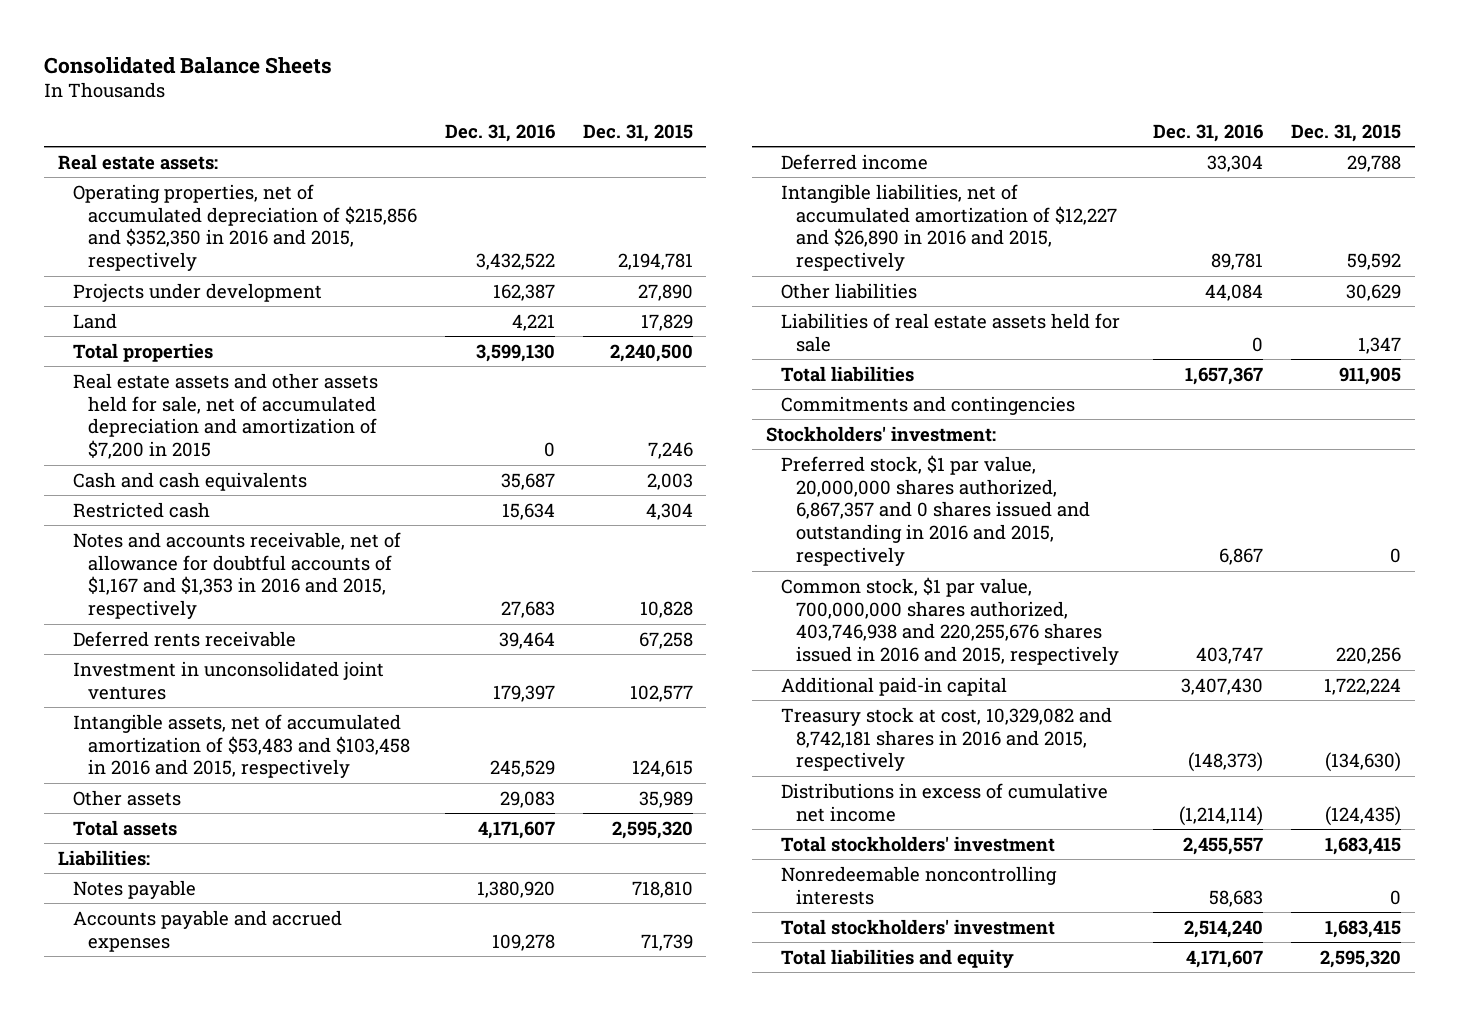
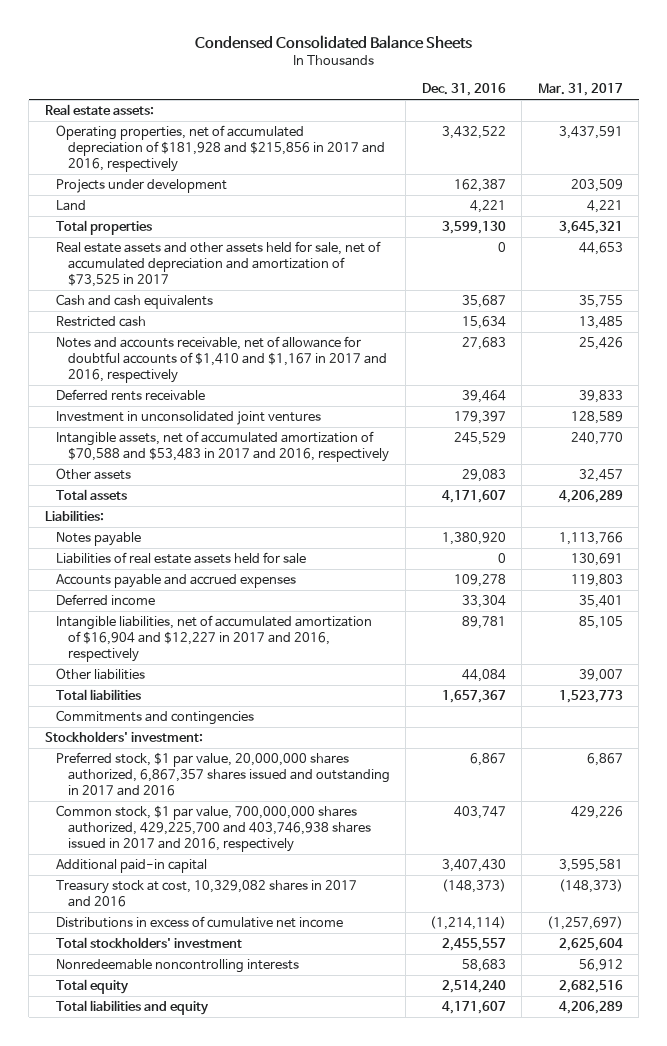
[44,56,333,74] Consolidated Balance Sheets -> [194,35,472,50] Condensed Consolidated Balance Sheets
[582,123,693,142] Dec. 31, 2015 -> none
none -> [537,83,623,97] Mar. 31, 2017
[72,183,417,272] Operating properties, net of accumulated depreciation of $215,856 and $352,350 in 2016 and 2015, respectively -> [56,125,385,173] Operating properties, net of accumulated depreciation of $181,928 and $215,856 in 2017 and 2016, respectively
[72,372,378,460] Real estate assets and other assets held for sale, net of accumulated depreciation and amortization of $7,200 in 2015 -> [56,241,382,288] Real estate assets and other assets held for sale, net of accumulated depreciation and amortization of $73,525 in 2017
[72,531,401,620] Notes and accounts receivable, net of allowance for doubtful accounts of $1,167 and $1,353 in 2016 and 2015, respectively -> [56,336,387,384] Notes and accounts receivable, net of allowance for doubtful accounts of $1,410 and $1,167 in 2017 and 2016, respectively
[72,713,410,779] Intangible assets, net of accumulated amortization of $53,483 and $103,458 in 2016 and 2015, respectively -> [56,431,389,463] Intangible assets, net of accumulated amortization of $70,588 and $53,483 in 2017 and 2016, respectively
[781,312,1121,352] Liabilities of real estate assets held for sale -> [56,552,307,565] Liabilities of real estate assets held for sale
[781,183,1117,272] Intangible liabilities, net of accumulated amortization of $12,227 and $26,890 in 2016 and 2015, respectively -> [56,615,373,663] Intangible liabilities, net of accumulated amortization of $16,904 and $12,227 in 2017 and 2016, respectively
[781,454,1090,567] Preferred stock, $1 par value, 20,000,000 shares authorized, 6,867,357 and 0 shares issued and outstanding in 2016 and 2015, respectively -> [56,752,390,797] Preferred stock, $1 par value, 20,000,000 shares authorized, 6,867,357 shares issued and outstanding in 2017 and 2016
[781,576,1119,666] Common stock, $1 par value, 700,000,000 shares authorized, 403,746,938 and 220,255,676 shares issued in 2016 and 2015, respectively -> [56,805,371,853] Common stock, $1 par value, 700,000,000 shares authorized, 429,225,700 and 403,746,938 shares issued in 2017 and 2016, respectively
[781,706,1113,772] Treasury stock at cost, 10,329,082 and 8,742,181 shares in 2016 and 2015, respectively -> [56,880,358,908] Treasury stock at cost, 10,329,082 shares in 2017 and 2016
[781,918,1056,935] Total stockholders' investment -> [56,979,130,995] Total equity

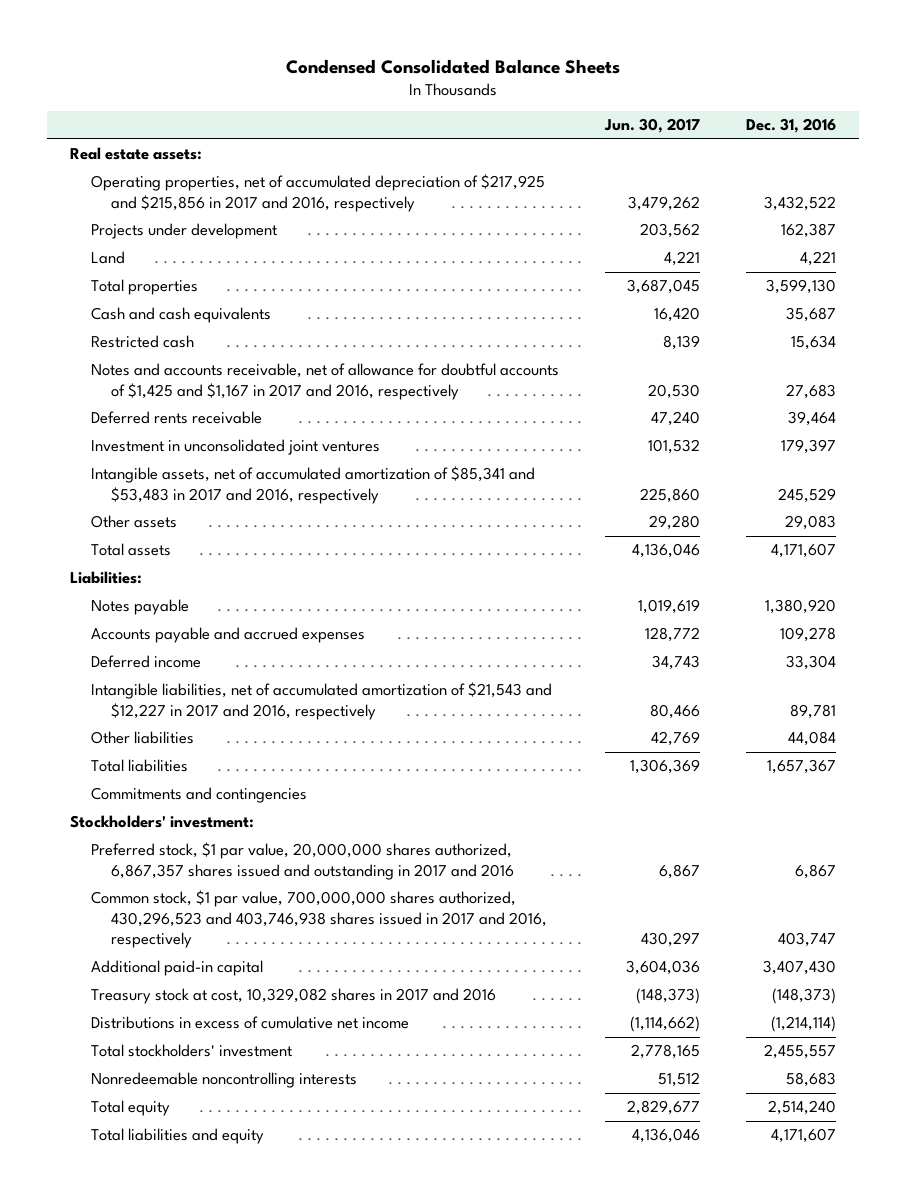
[537,83,623,97] Mar. 31, 2017 -> none
none -> [603,118,700,134] Jun. 30, 2017
[56,125,385,173] Operating properties, net of accumulated depreciation of $181,928 and $215,856 in 2017 and 2016, respectively -> [90,174,545,212] Operating properties, net of accumulated depreciation of $217,925 and $215,856 in 2017 and 2016, respectively
[56,241,382,288] Real estate assets and other assets held for sale, net of accumulated depreciation and amortization of $73,525 in 2017 -> none
[56,336,387,384] Notes and accounts receivable, net of allowance for doubtful accounts of $1,410 and $1,167 in 2017 and 2016, respectively -> [90,363,559,400] Notes and accounts receivable, net of allowance for doubtful accounts of $1,425 and $1,167 in 2017 and 2016, respectively
[56,431,389,463] Intangible assets, net of accumulated amortization of $70,588 and $53,483 in 2017 and 2016, respectively -> [90,466,535,504] Intangible assets, net of accumulated amortization of $85,341 and $53,483 in 2017 and 2016, respectively
[56,552,307,565] Liabilities of real estate assets held for sale -> none
[56,615,373,663] Intangible liabilities, net of accumulated amortization of $16,904 and $12,227 in 2017 and 2016, respectively -> [90,682,552,720] Intangible liabilities, net of accumulated amortization of $21,543 and $12,227 in 2017 and 2016, respectively
[56,805,371,853] Common stock, $1 par value, 700,000,000 shares authorized, 429,225,700 and 403,746,938 shares issued in 2017 and 2016, respectively -> [90,890,548,948] Common stock, $1 par value, 700,000,000 shares authorized, 430,296,523 and 403,746,938 shares issued in 2017 and 2016, respectively

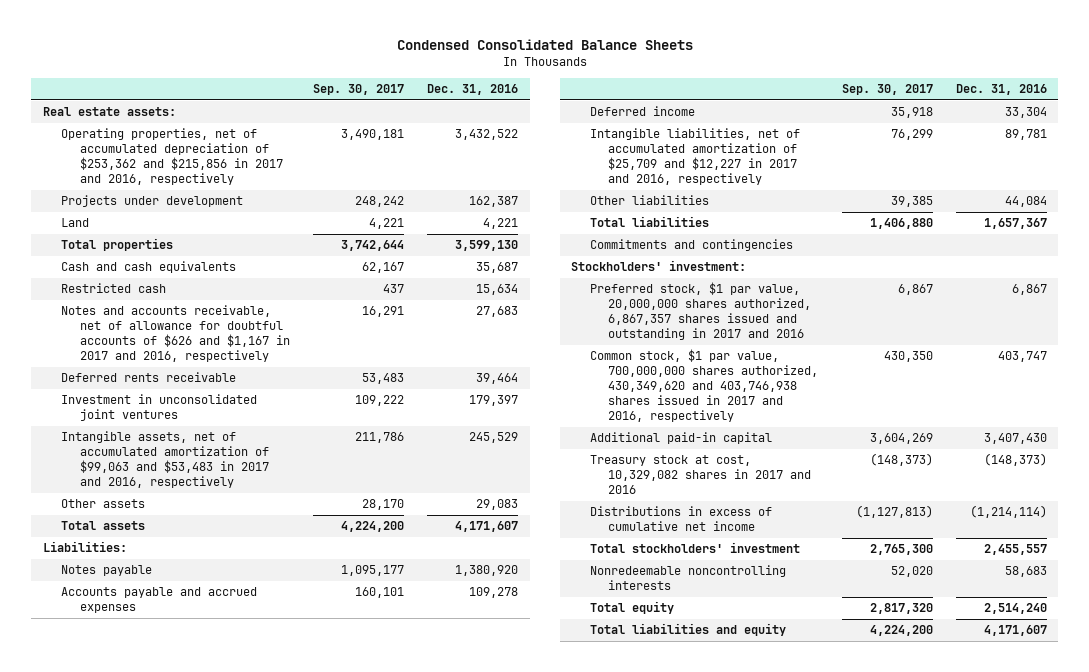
[603,118,700,134] Jun. 30, 2017 -> none
none -> [312,84,404,96] Sep. 30, 2017
[90,174,545,212] Operating properties, net of accumulated depreciation of $217,925 and $215,856 in 2017 and 2016, respectively -> [61,128,283,186] Operating properties, net of accumulated depreciation of $253,362 and $215,856 in 2017 and 2016, respectively
[90,363,559,400] Notes and accounts receivable, net of allowance for doubtful accounts of $1,425 and $1,167 in 2017 and 2016, respectively -> [61,305,290,363] Notes and accounts receivable, net of allowance for doubtful accounts of $626 and $1,167 in 2017 and 2016, respectively
[90,466,535,504] Intangible assets, net of accumulated amortization of $85,341 and $53,483 in 2017 and 2016, respectively -> [61,431,269,489] Intangible assets, net of accumulated amortization of $99,063 and $53,483 in 2017 and 2016, respectively
[90,682,552,720] Intangible liabilities, net of accumulated amortization of $21,543 and $12,227 in 2017 and 2016, respectively -> [589,128,800,186] Intangible liabilities, net of accumulated amortization of $25,709 and $12,227 in 2017 and 2016, respectively
[90,890,548,948] Common stock, $1 par value, 700,000,000 shares authorized, 430,296,523 and 403,746,938 shares issued in 2017 and 2016, respectively -> [589,349,819,423] Common stock, $1 par value, 700,000,000 shares authorized, 430,349,620 and 403,746,938 shares issued in 2017 and 2016, respectively

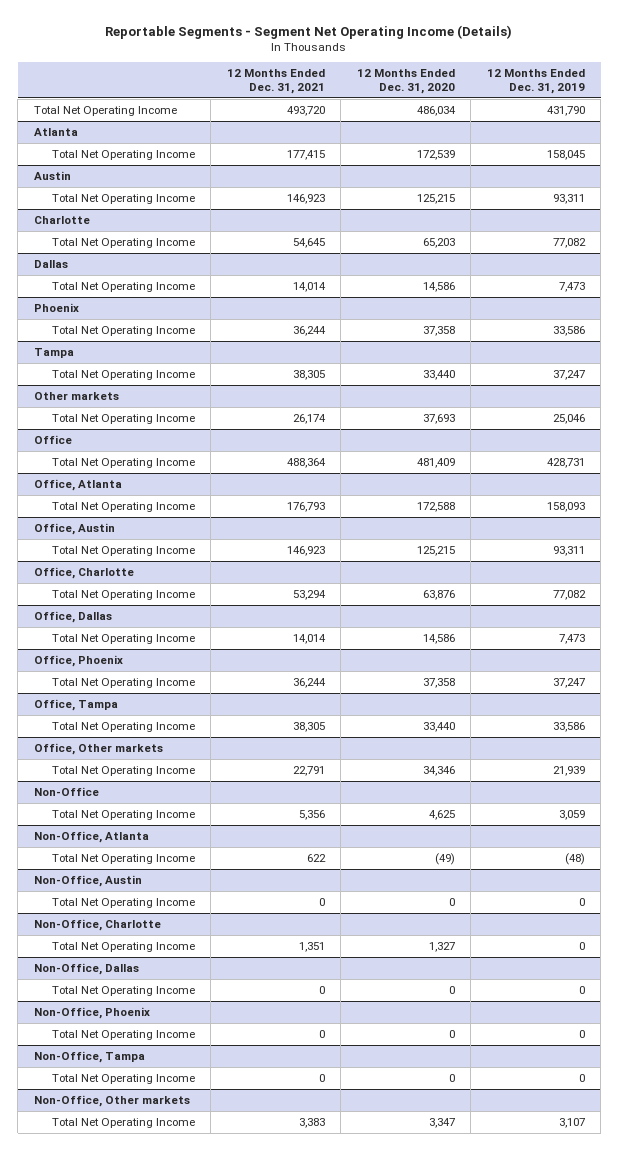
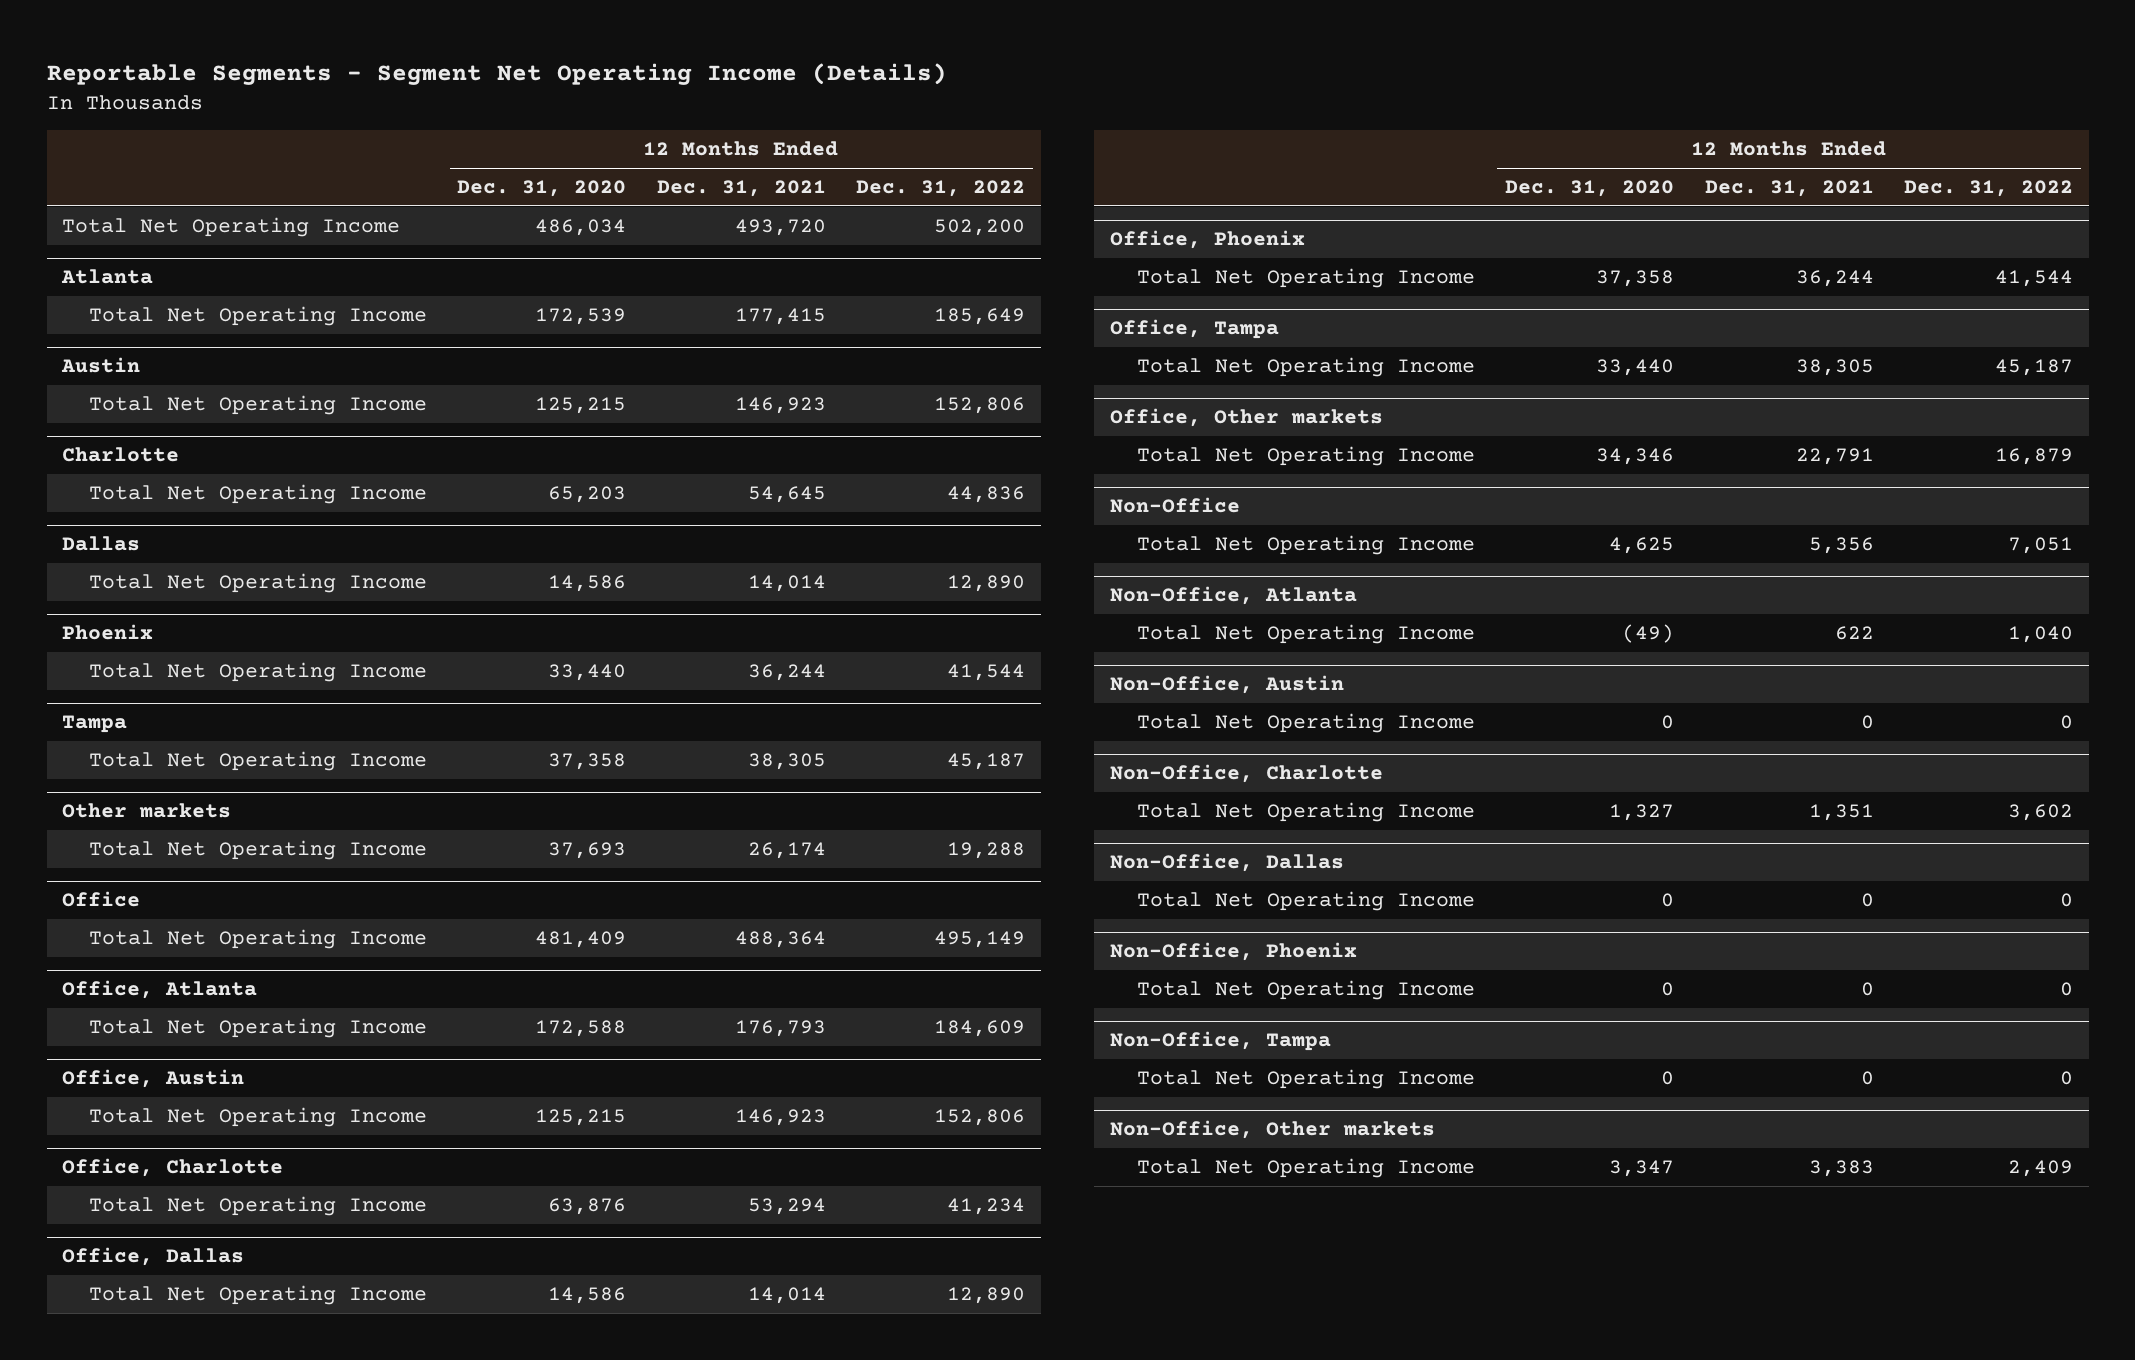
[486,69,585,95] 12 Months Ended Dec. 31, 2019 -> none
none -> [856,180,1026,198] Dec. 31, 2022
[422,325,455,336] 37,358 -> [548,663,627,681] 33,440
[422,369,455,380] 33,440 -> [548,752,627,770] 37,358

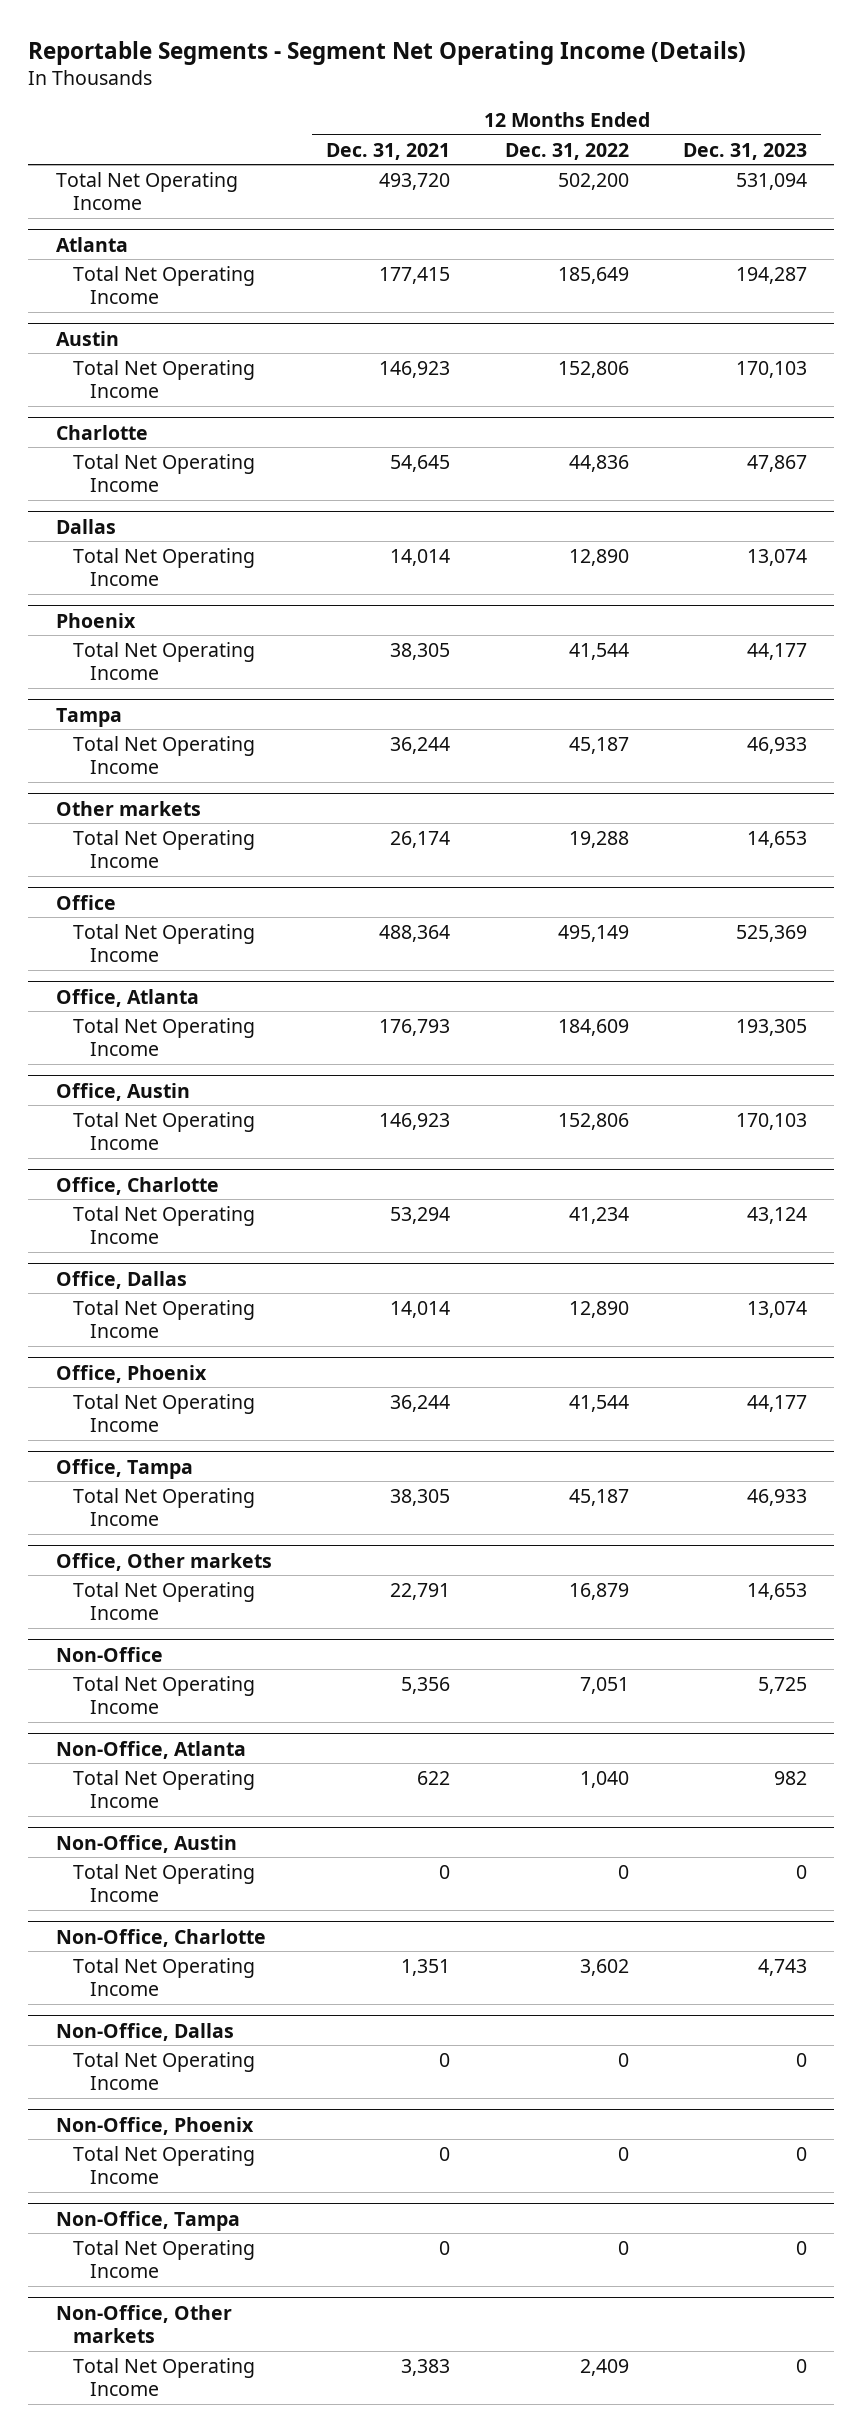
[457,180,627,198] Dec. 31, 2020 -> none
none -> [683,142,808,160] Dec. 31, 2023
[747,663,826,681] 36,244 -> [390,642,451,660] 38,305
[747,752,826,770] 38,305 -> [390,736,451,754] 36,244

